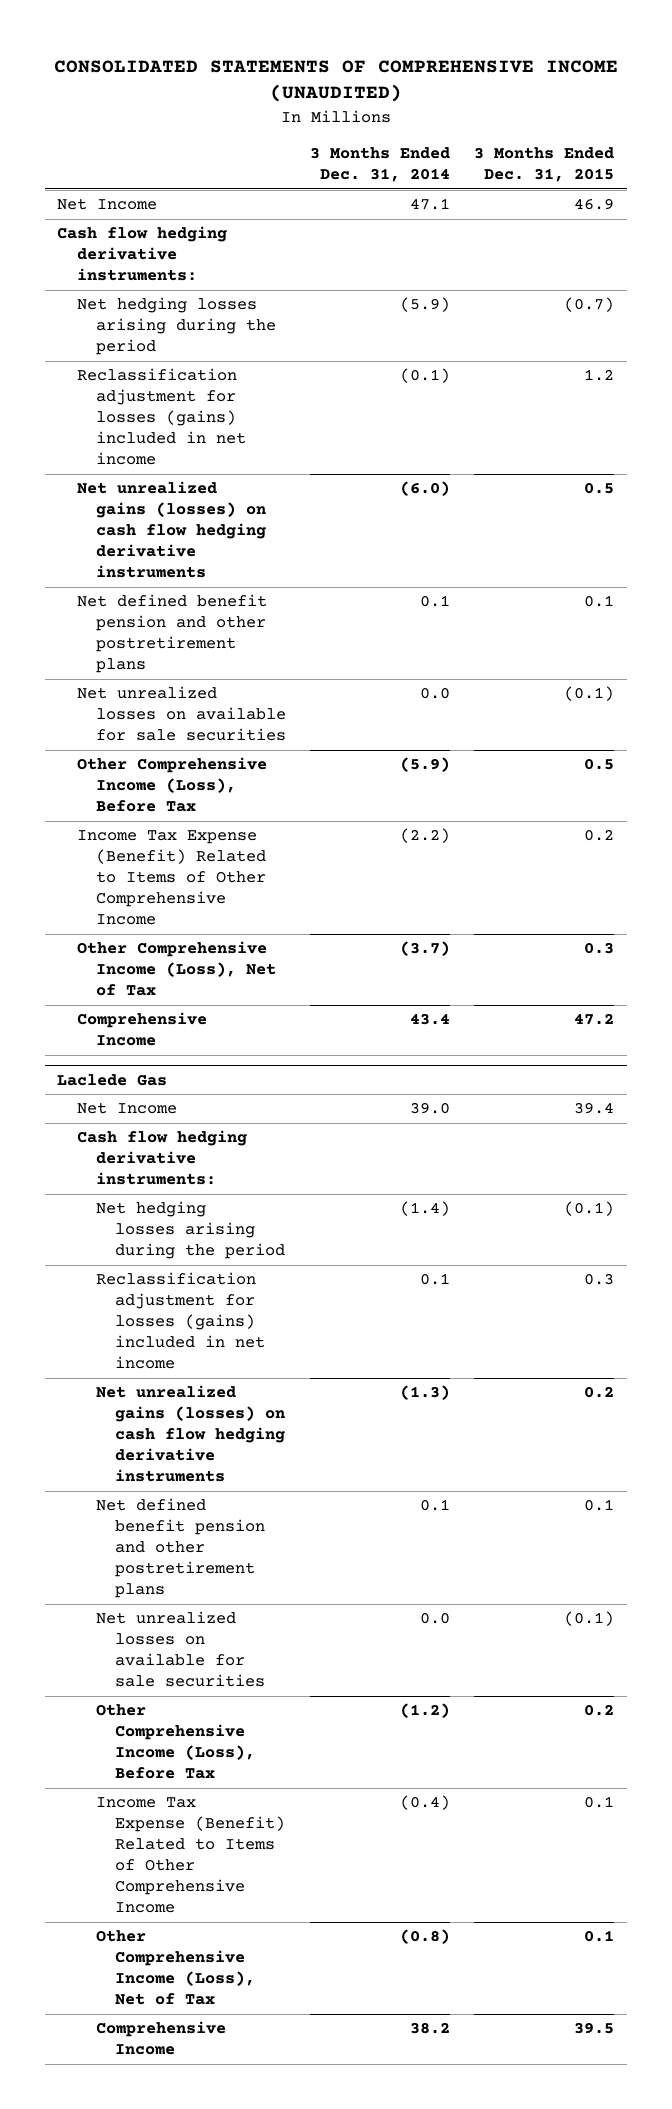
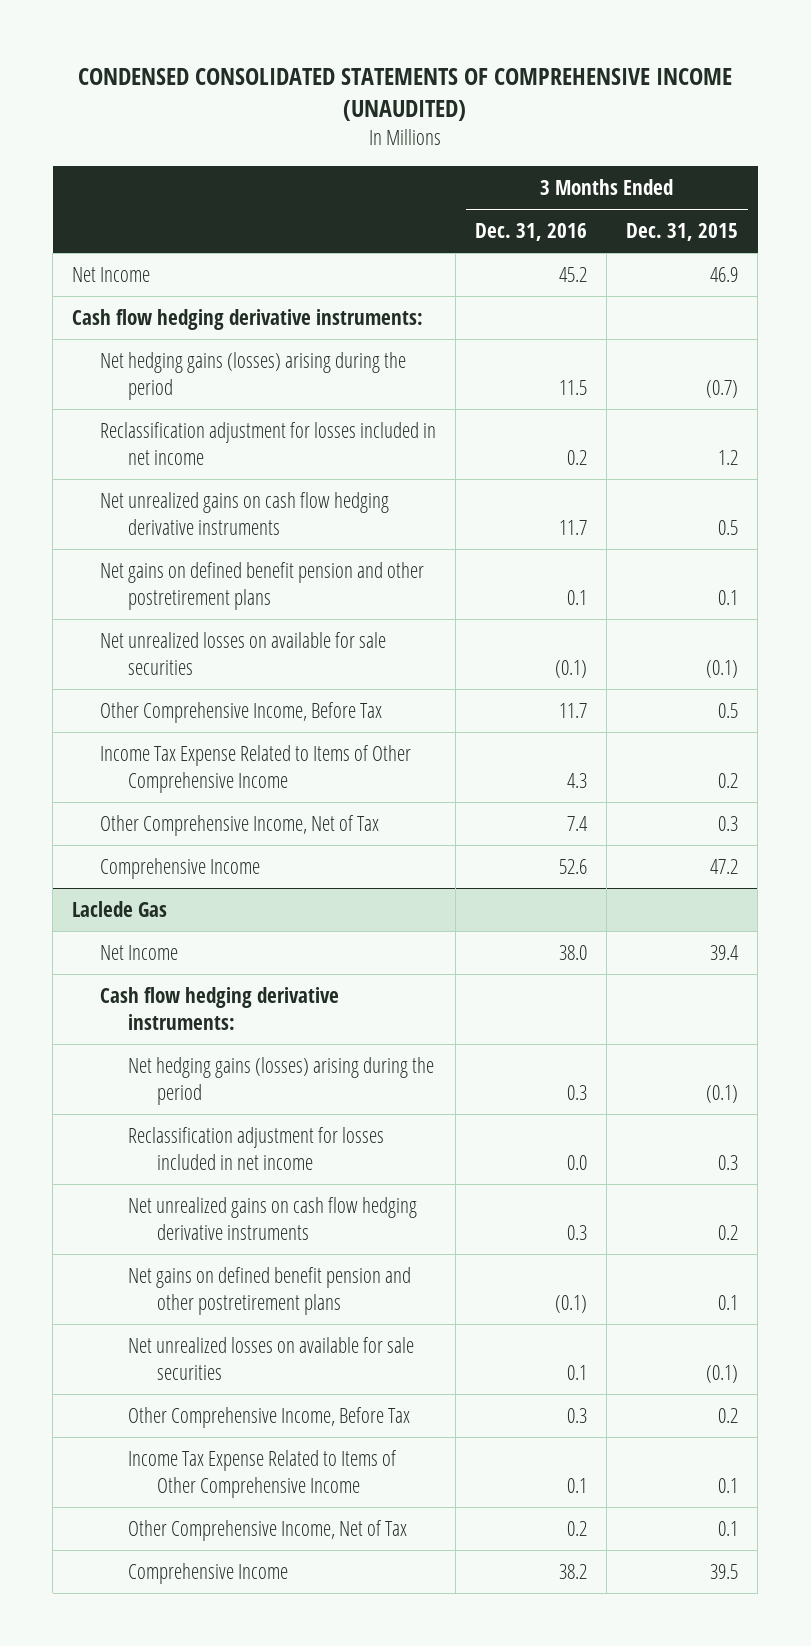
[53,59,618,103] CONSOLIDATED STATEMENTS OF COMPREHENSIVE INCOME (UNAUDITED) -> [78,67,733,122] CONDENSED CONSOLIDATED STATEMENTS OF COMPREHENSIVE INCOME (UNAUDITED)
[310,147,451,183] 3 Months Ended Dec. 31, 2014 -> none
none -> [475,222,588,241] Dec. 31, 2016
[76,297,276,356] Net hedging losses arising during the period -> [100,351,407,400] Net hedging gains (losses) arising during the period
[76,368,246,466] Reclassification adjustment for losses (gains) included in net income -> [100,421,437,465] Reclassification adjustment for losses included in net income
[76,481,266,579] Net unrealized gains (losses) on cash flow hedging derivative instruments -> [100,491,390,535] Net unrealized gains on cash flow hedging derivative instruments
[76,594,267,674] Net defined benefit pension and other postretirement plans -> [100,561,425,610] Net gains on defined benefit pension and other postretirement plans
[76,757,267,813] Other Comprehensive Income (Loss), Before Tax -> [100,701,383,723] Other Comprehensive Income, Before Tax
[76,830,266,926] Income Tax Expense (Benefit) Related to Items of Other Comprehensive Income -> [100,744,412,793] Income Tax Expense Related to Items of Other Comprehensive Income
[76,941,276,997] Other Comprehensive Income (Loss), Net of Tax -> [100,814,380,836] Other Comprehensive Income, Net of Tax
[95,1201,286,1260] Net hedging losses arising during the period -> [128,1056,435,1105] Net hedging gains (losses) arising during the period
[95,1272,266,1370] Reclassification adjustment for losses (gains) included in net income -> [128,1126,385,1170] Reclassification adjustment for losses included in net income
[95,1385,286,1483] Net unrealized gains (losses) on cash flow hedging derivative instruments -> [128,1196,418,1240] Net unrealized gains on cash flow hedging derivative instruments
[95,1498,266,1599] Net defined benefit pension and other postretirement plans -> [128,1266,412,1315] Net gains on defined benefit pension and other postretirement plans
[95,1704,256,1780] Other Comprehensive Income (Loss), Before Tax -> [128,1406,411,1428] Other Comprehensive Income, Before Tax
[95,1797,286,1914] Income Tax Expense (Benefit) Related to Items of Other Comprehensive Income -> [128,1449,398,1498] Income Tax Expense Related to Items of Other Comprehensive Income
[95,1930,256,2006] Other Comprehensive Income (Loss), Net of Tax -> [128,1519,408,1541] Other Comprehensive Income, Net of Tax

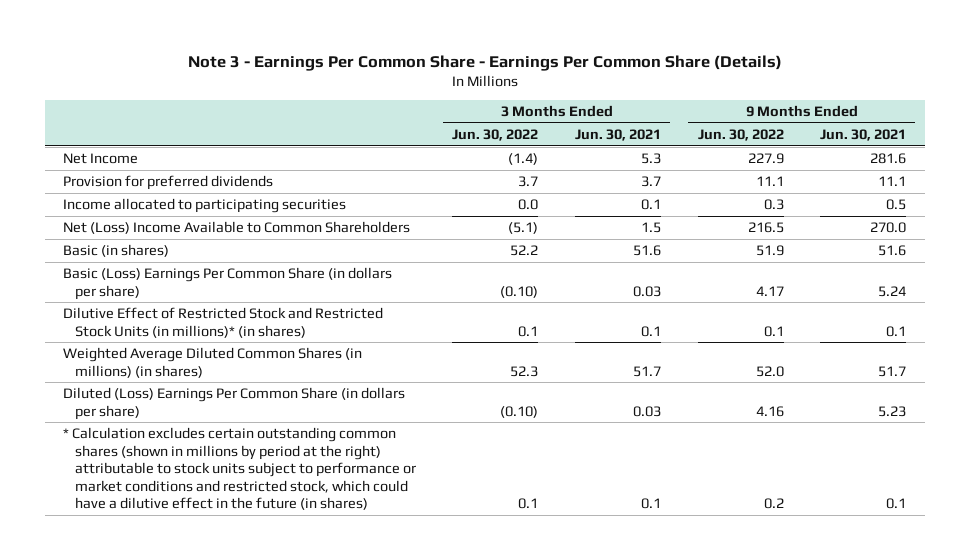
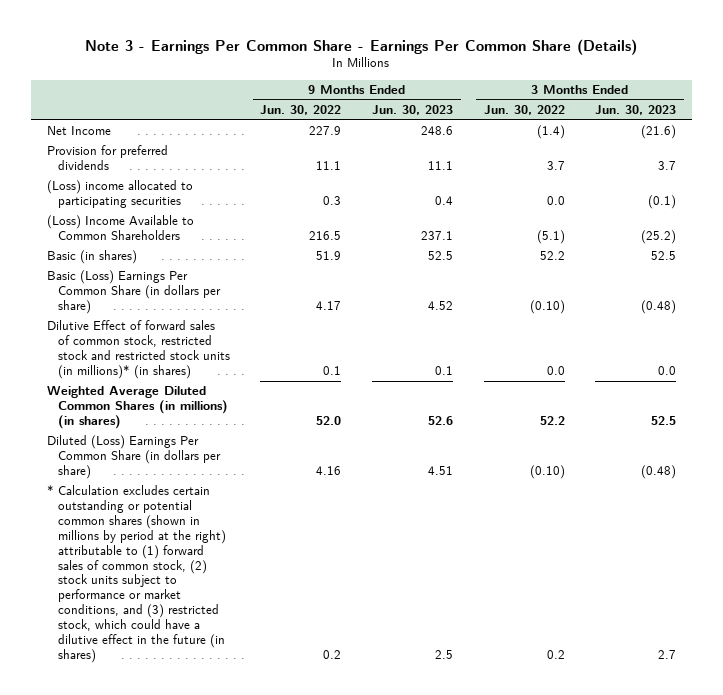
[574,128,661,141] Jun. 30, 2021 -> none
[820,128,907,141] Jun. 30, 2021 -> none
none -> [371,105,453,116] Jun. 30, 2023
none -> [595,105,677,116] Jun. 30, 2023
[62,198,346,214] Income allocated to participating securities -> [46,180,193,209] (Loss) income allocated to participating securities
[62,221,410,235] Net (Loss) Income Available to Common Shareholders -> [46,215,194,241] (Loss) Income Available to Common Shareholders
[62,307,383,338] Dilutive Effect of Restricted Stock and Restricted Stock Units (in millions)* (in shares) -> [46,320,230,379] Dilutive Effect of forward sales of common stock, restricted stock and restricted stock units (in millions)* (in shares)
[518,325,539,337] 0.1 -> [546,365,565,375] 0.0
[510,365,539,377] 52.3 -> [539,416,565,426] 52.2
[62,427,416,511] * Calculation excludes certain outstanding common shares (shown in millions by period at the right) attributable to stock units subject to performance or market conditions and restricted stock, which could have a dilutive effect in the future (in shares) -> [46,485,226,663] * Calculation excludes certain outstanding or potential common shares (shown in millions by period at the right) attributable to (1) forward sales of common stock, (2) stock units subject to performance or market conditions, and (3) restricted stock, which could have a dilutive effect in the future (in shares)
[518,498,539,510] 0.1 -> [546,649,565,659] 0.2

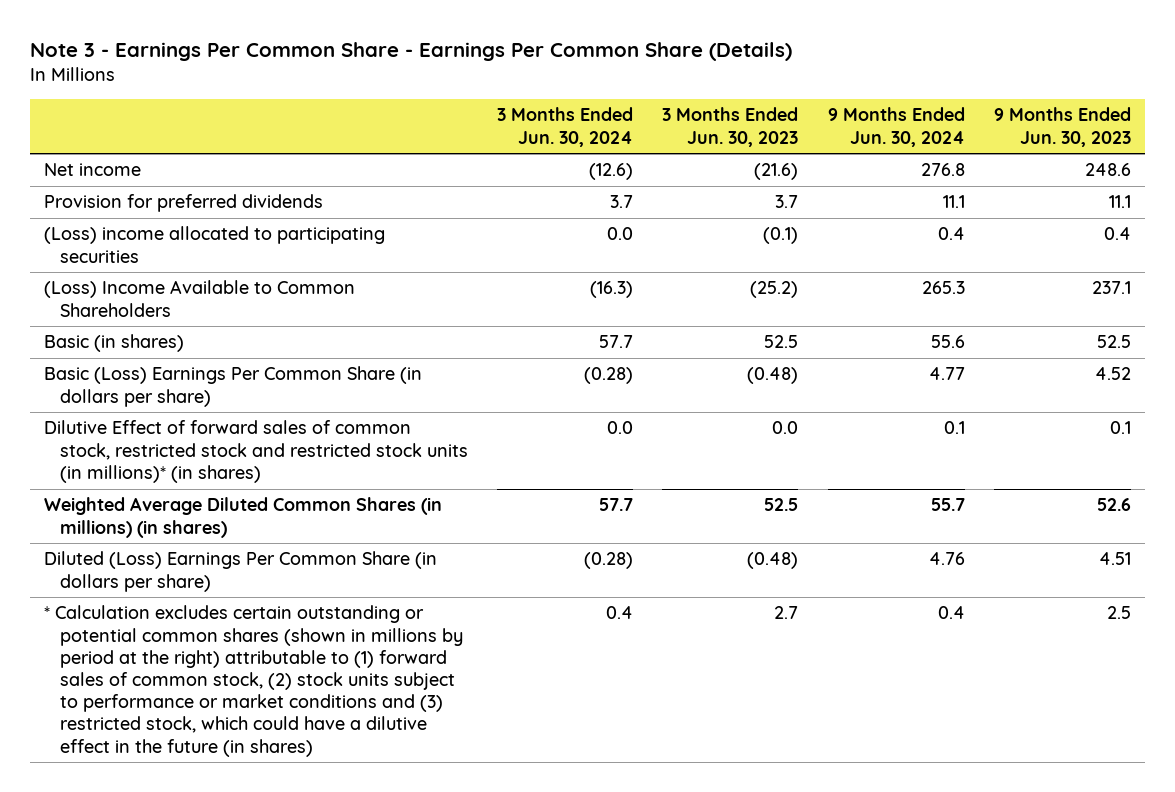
[260,105,342,116] Jun. 30, 2022 -> none
[483,105,565,116] Jun. 30, 2022 -> none
none -> [497,107,634,147] 3 Months Ended Jun. 30, 2024
none -> [827,107,965,147] 9 Months Ended Jun. 30, 2024
[46,126,111,136] Net Income -> [44,163,142,177] Net income
[46,485,226,663] * Calculation excludes certain outstanding or potential common shares (shown in millions by period at the right) attributable to (1) forward sales of common stock, (2) stock units subject to performance or market conditions, and (3) restricted stock, which could have a dilutive effect in the future (in shares) -> [44,605,464,757] * Calculation excludes certain outstanding or potential common shares (shown in millions by period at the right) attributable to (1) forward sales of common stock, (2) stock units subject to performance or market conditions and (3) restricted stock, which could have a dilutive effect in the future (in shares)

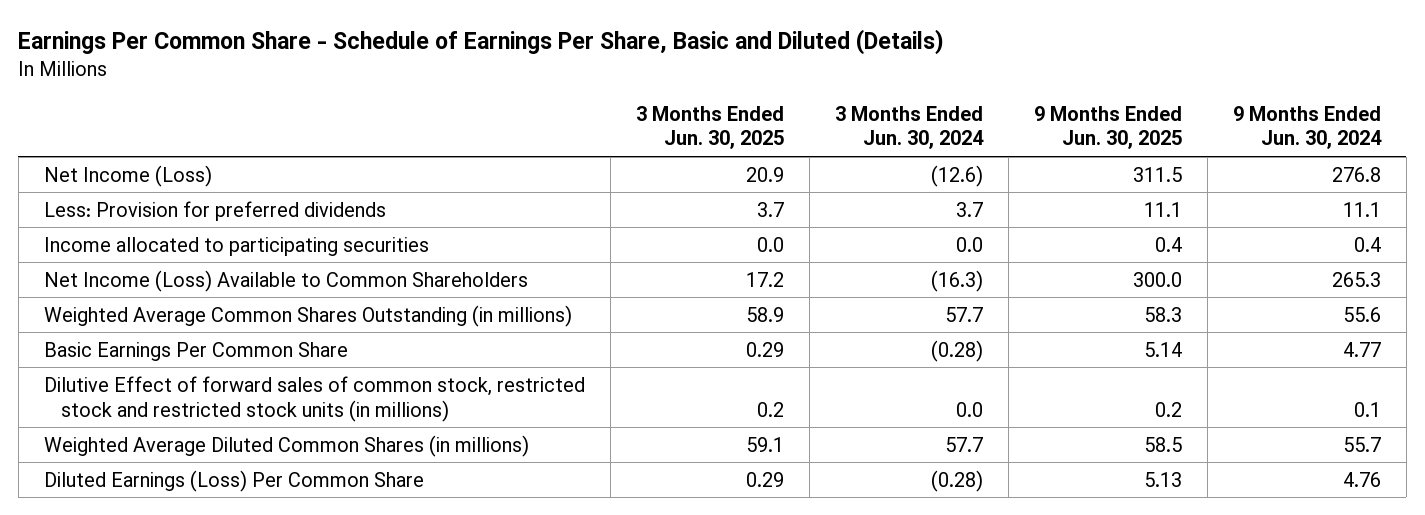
[29,42,792,62] Note 3 - Earnings Per Common Share - Earnings Per Common Share (Details) -> [18,29,945,56] Earnings Per Common Share - Schedule of Earnings Per Share, Basic and Diluted (Details)
[662,107,799,147] 3 Months Ended Jun. 30, 2023 -> none
[993,107,1131,147] 9 Months Ended Jun. 30, 2023 -> none
none -> [635,105,784,150] 3 Months Ended Jun. 30, 2025
none -> [1033,105,1182,150] 9 Months Ended Jun. 30, 2025
[44,605,464,757] * Calculation excludes certain outstanding or potential common shares (shown in millions by period at the right) attributable to (1) forward sales of common stock, (2) stock units subject to performance or market conditions and (3) restricted stock, which could have a dilutive effect in the future (in shares) -> none
[44,163,142,177] Net income -> [43,164,212,187] Net Income (Loss)
[44,194,324,213] Provision for preferred dividends -> [43,200,386,221] Less: Provision for preferred dividends
[44,226,386,263] (Loss) income allocated to participating securities -> [43,236,429,256] Income allocated to participating securities
[44,280,356,317] (Loss) Income Available to Common Shareholders -> [43,269,528,292] Net Income (Loss) Available to Common Shareholders
[44,334,185,353] Basic (in shares) -> [43,304,572,327] Weighted Average Common Shares Outstanding (in millions)
[44,366,423,407] Basic (Loss) Earnings Per Common Share (in dollars per share) -> [43,341,348,361] Basic Earnings Per Common Share
[44,420,469,483] Dilutive Effect of forward sales of common stock, restricted stock and restricted stock units (in millions)* (in shares) -> [43,375,585,422] Dilutive Effect of forward sales of common stock, restricted stock and restricted stock units (in millions)
[44,497,443,538] Weighted Average Diluted Common Shares (in millions) (in shares) -> [43,434,529,457] Weighted Average Diluted Common Shares (in millions)
[44,551,438,592] Diluted (Loss) Earnings Per Common Share (in dollars per share) -> [43,469,424,492] Diluted Earnings (Loss) Per Common Share

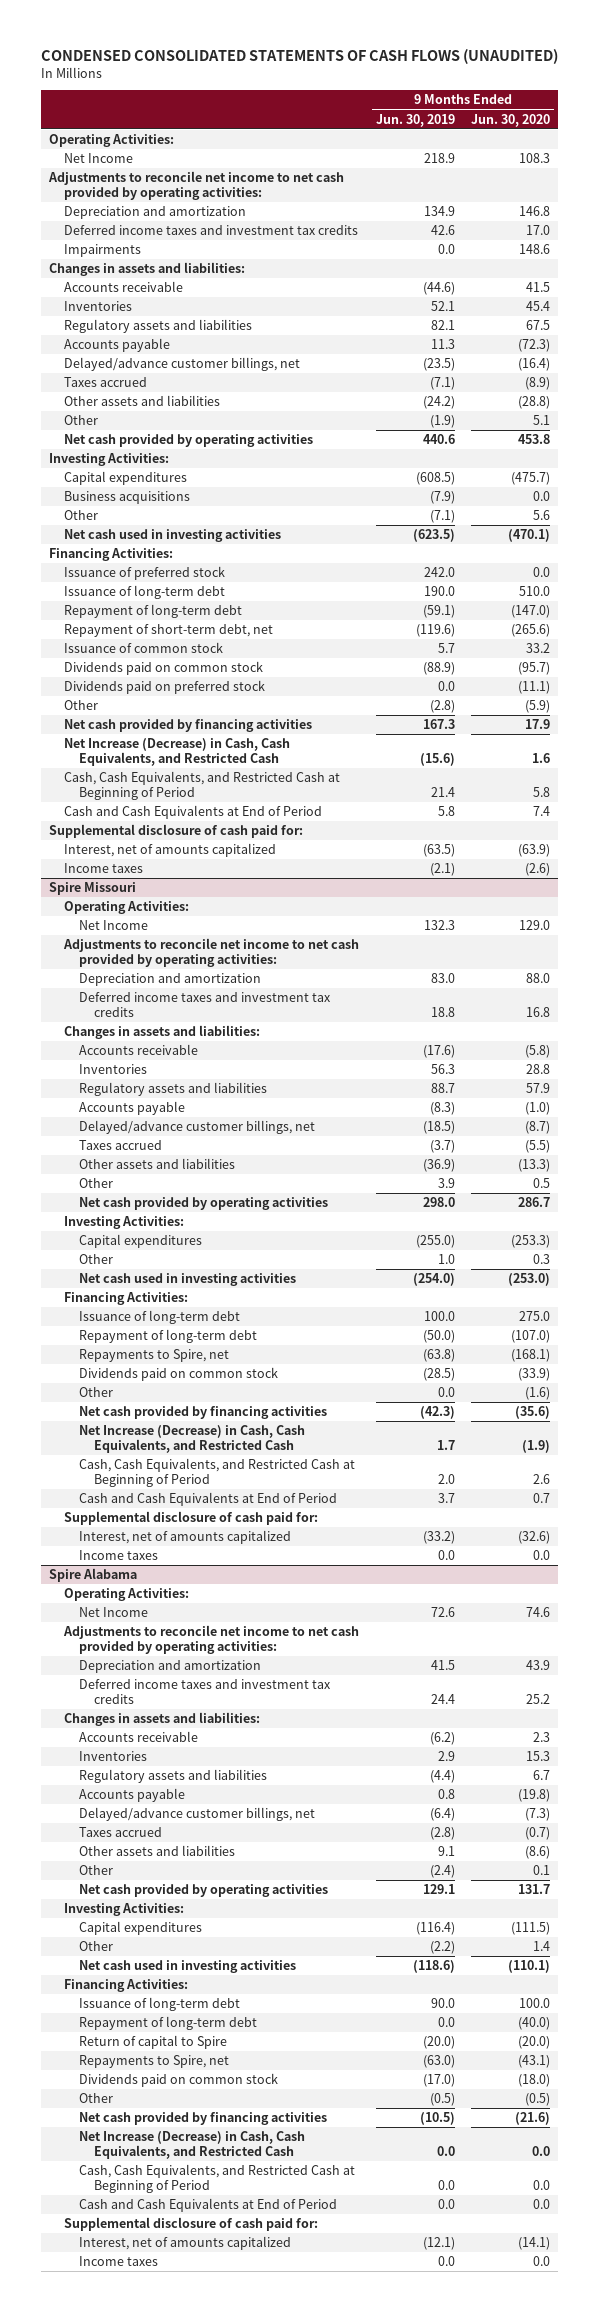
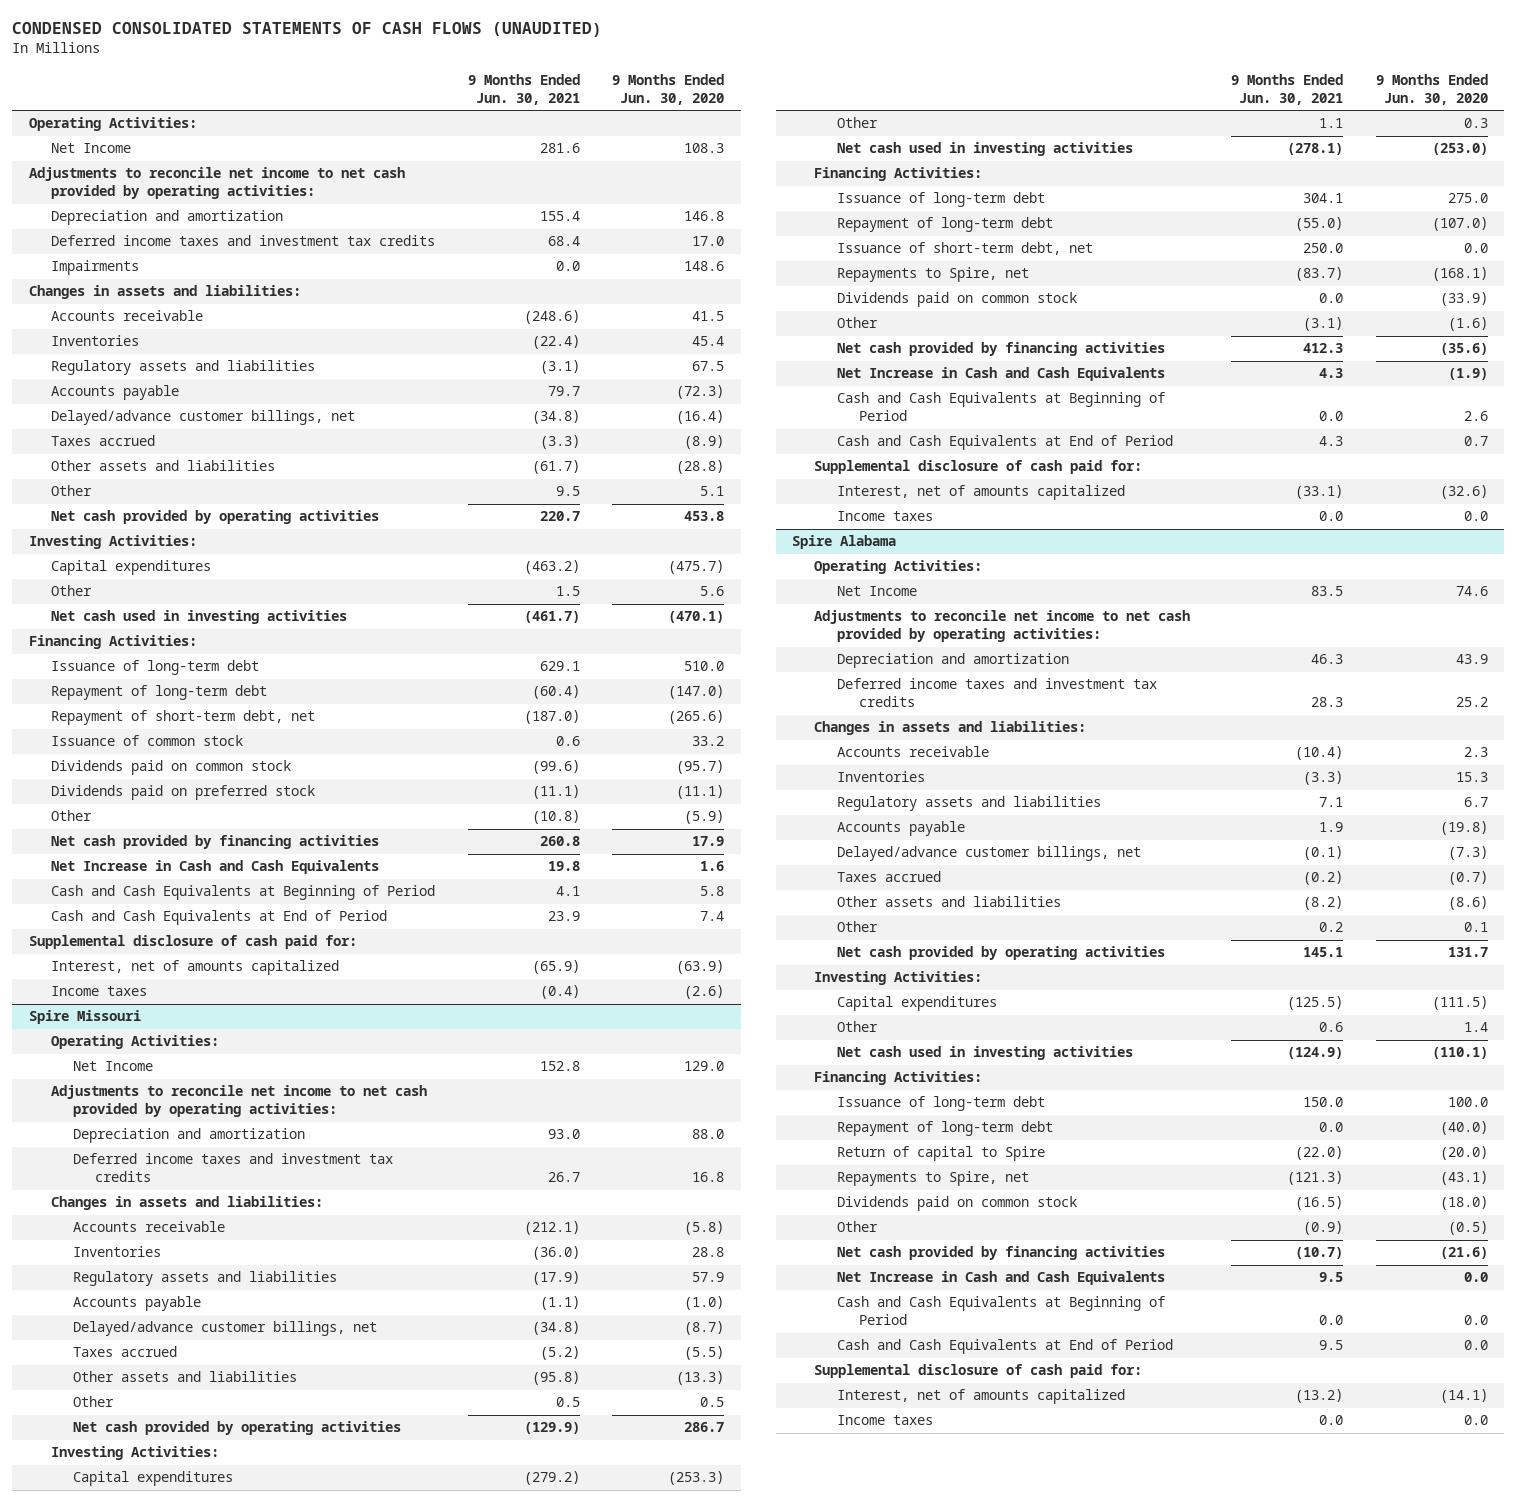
[375,113,455,127] Jun. 30, 2019 -> none
none -> [467,73,580,105] 9 Months Ended Jun. 30, 2021
[64,491,191,505] Business acquisitions -> none
[64,566,226,581] Issuance of preferred stock -> none
[64,738,291,766] Net Increase (Decrease) in Cash, Cash Equivalents, and Restricted Cash -> [50,860,379,875] Net Increase in Cash and Cash Equivalents
[64,771,341,800] Cash, Cash Equivalents, and Restricted Cash at Beginning of Period -> [50,885,435,901] Cash and Cash Equivalents at Beginning of Period
none -> [836,242,1093,256] Issuance of short-term debt, net
[79,1425,306,1453] Net Increase (Decrease) in Cash, Cash Equivalents, and Restricted Cash -> [836,367,1165,382] Net Increase in Cash and Cash Equivalents
[79,1458,356,1487] Cash, Cash Equivalents, and Restricted Cash at Beginning of Period -> [836,392,1165,422] Cash and Cash Equivalents at Beginning of Period
[79,2131,306,2159] Net Increase (Decrease) in Cash, Cash Equivalents, and Restricted Cash -> [836,1271,1165,1286] Net Increase in Cash and Cash Equivalents
[79,2164,356,2193] Cash, Cash Equivalents, and Restricted Cash at Beginning of Period -> [836,1296,1165,1326] Cash and Cash Equivalents at Beginning of Period

